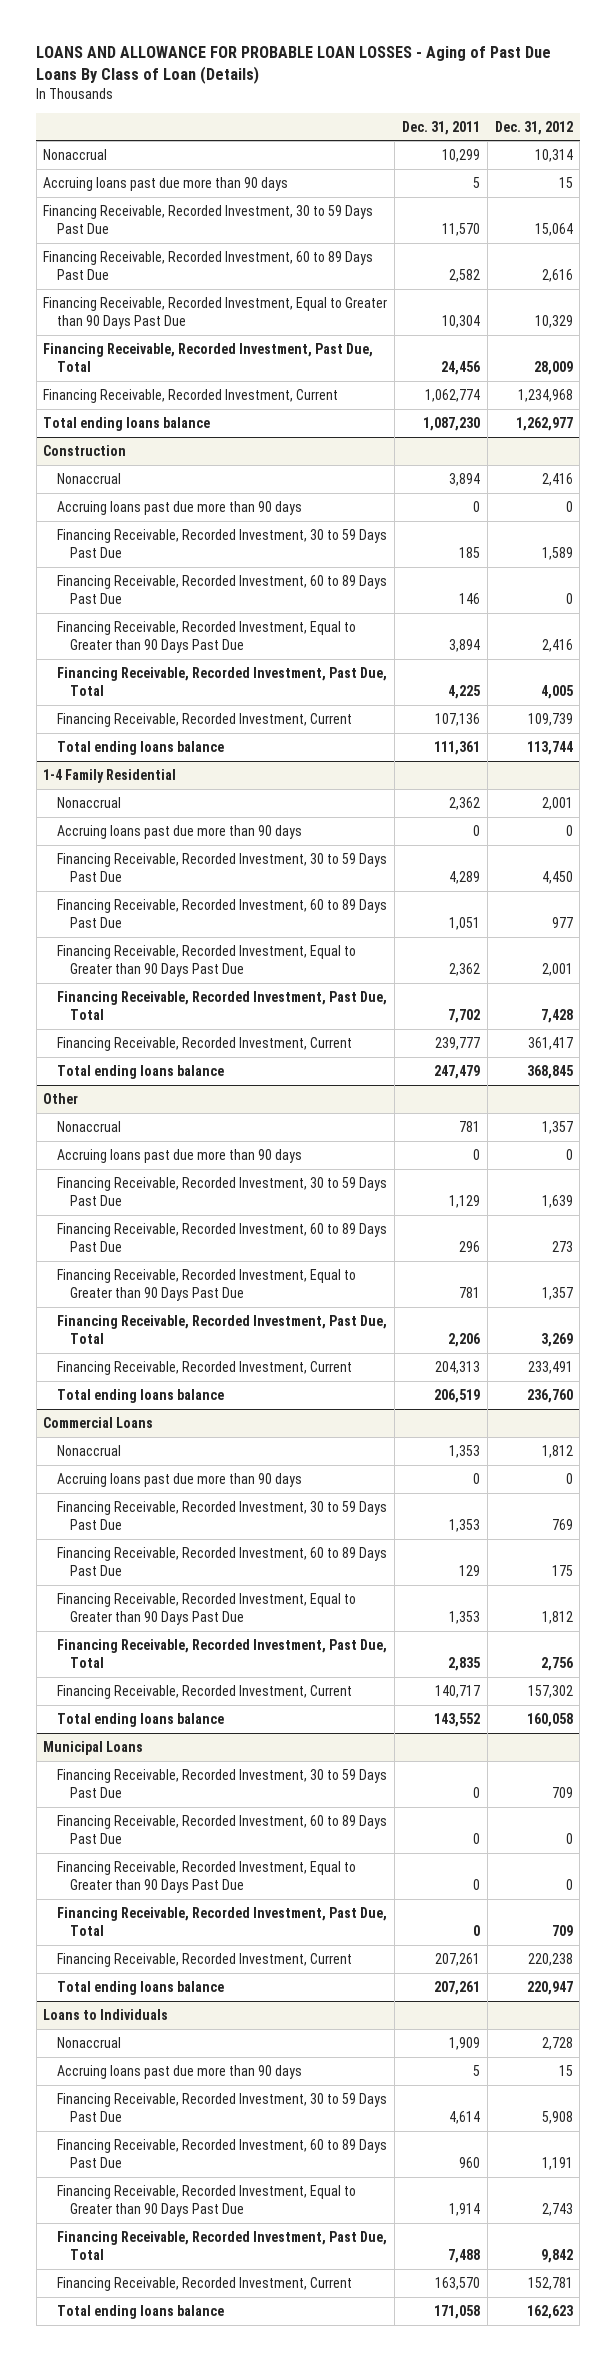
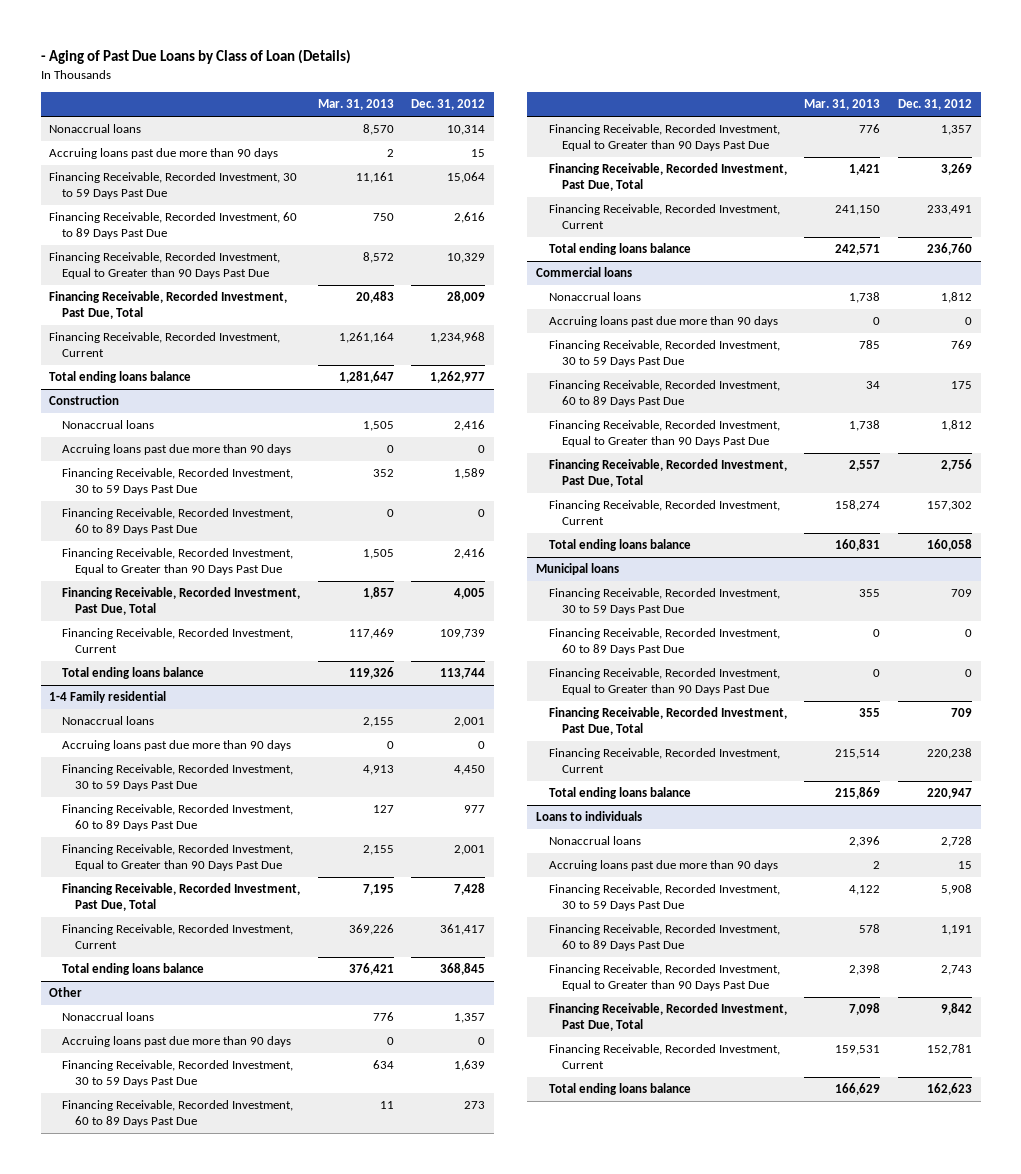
[36,45,552,84] LOANS AND ALLOWANCE FOR PROBABLE LOAN LOSSES - Aging of Past Due Loans By Class of Loan (Details) -> [40,49,351,65] - Aging of Past Due Loans by Class of Loan (Details)
[402,120,481,135] Dec. 31, 2011 -> none
none -> [317,99,394,111] Mar. 31, 2013
[43,148,108,160] Nonaccrual -> [49,124,142,134] Nonaccrual loans
[56,472,121,484] Nonaccrual -> [62,420,155,430] Nonaccrual loans
[43,768,177,783] 1-4 Family Residential -> [49,691,167,704] 1-4 Family residential
[56,796,121,808] Nonaccrual -> [62,716,155,726] Nonaccrual loans
[56,1120,121,1132] Nonaccrual -> [62,1012,155,1022] Nonaccrual loans
[43,1416,154,1428] Commercial Loans -> [535,267,632,278] Commercial loans
[56,1444,121,1456] Nonaccrual -> [548,292,641,302] Nonaccrual loans
[43,1740,144,1755] Municipal Loans -> [535,563,619,576] Municipal loans
[43,2008,169,2020] Loans to Individuals -> [535,811,642,822] Loans to individuals
[56,2036,121,2048] Nonaccrual -> [548,836,641,846] Nonaccrual loans

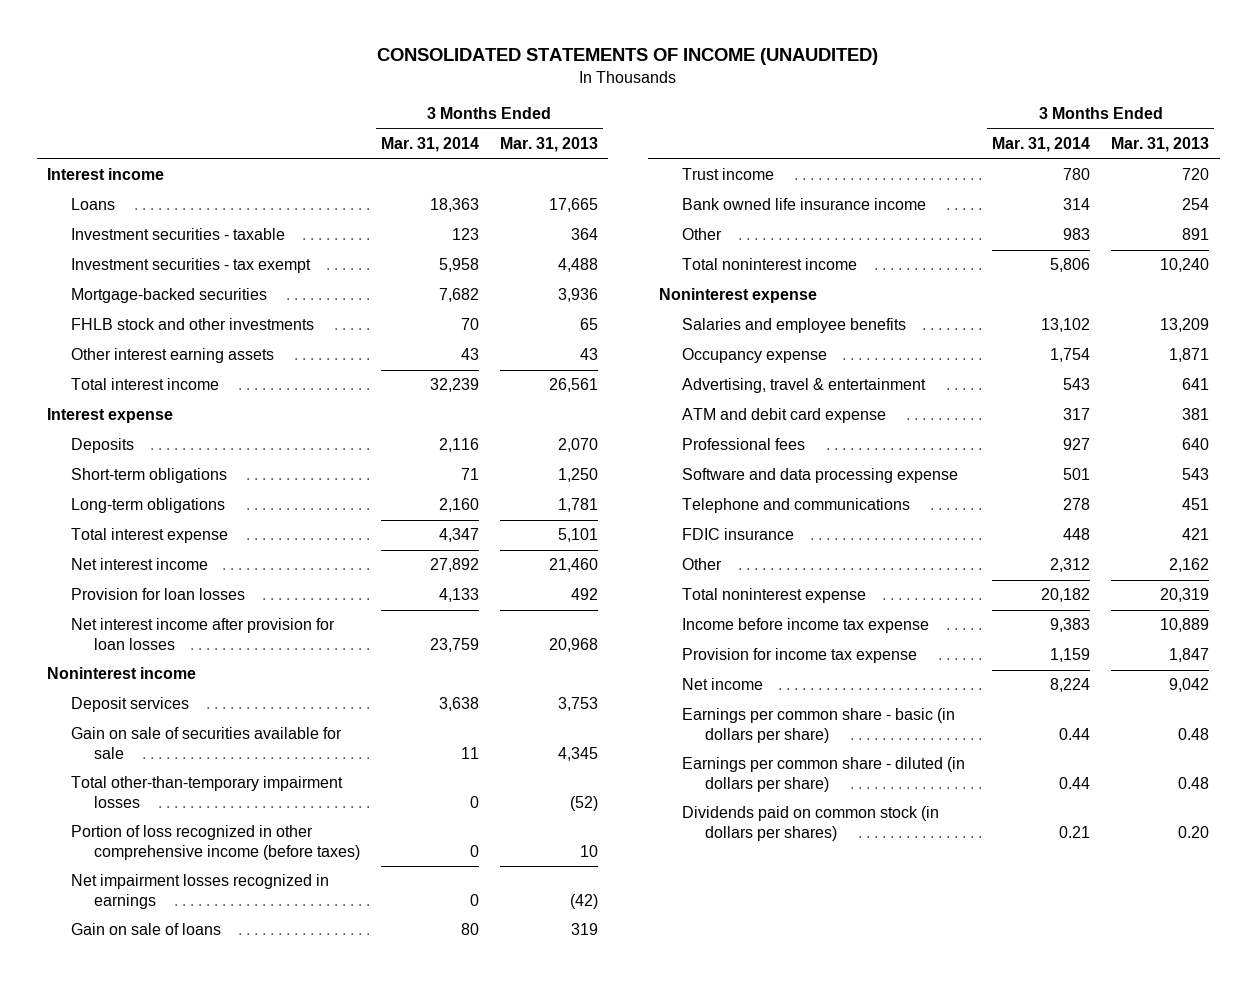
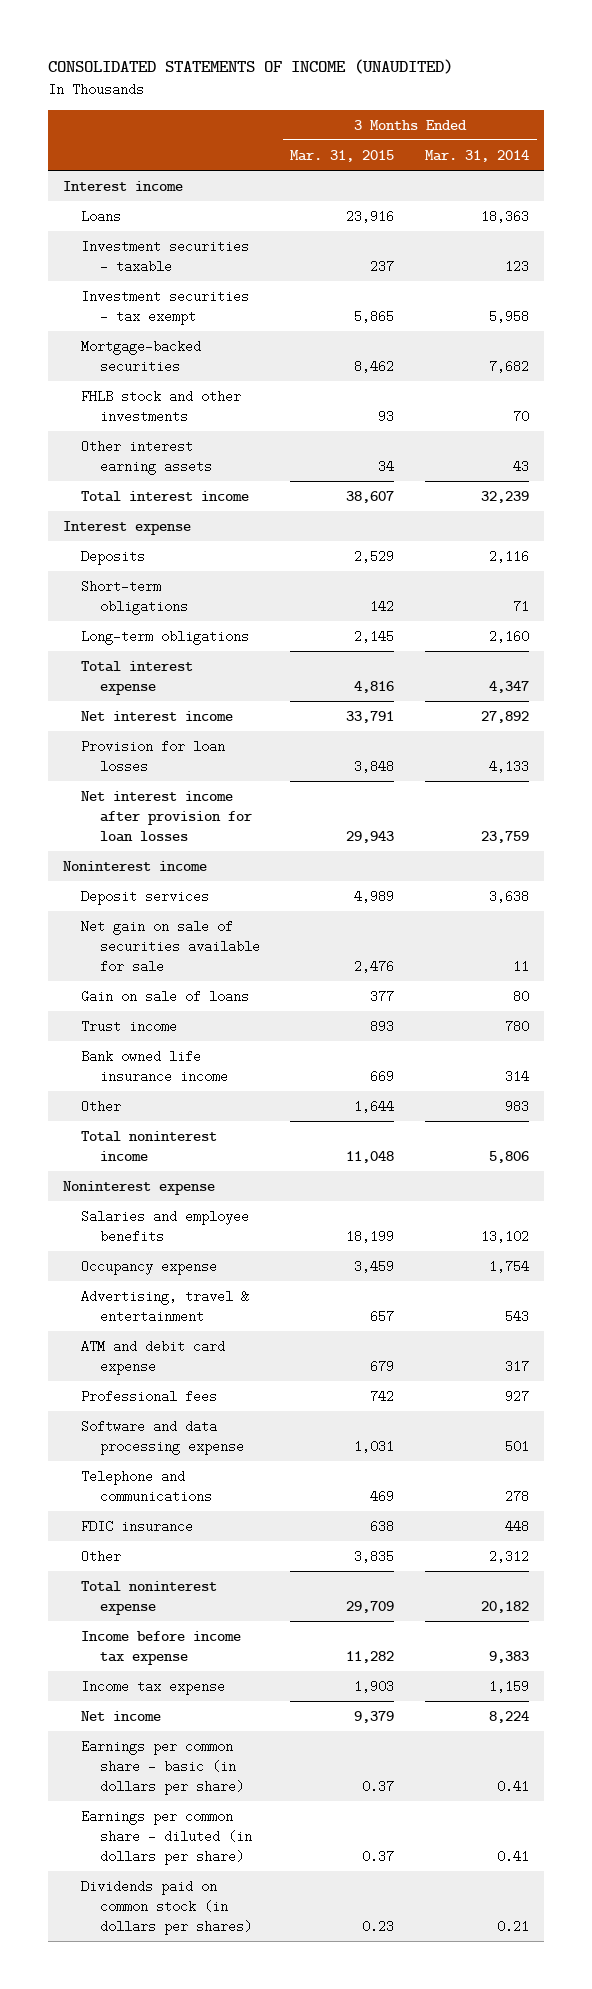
[499,137,598,153] Mar. 31, 2013 -> none
none -> [290,149,395,162] Mar. 31, 2015
[70,776,343,808] Total other-than-temporary impairment losses -> none
[70,825,361,860] Portion of loss recognized in other comprehensive income (before taxes) -> none
[70,874,329,909] Net impairment losses recognized in earnings -> none
[70,727,342,759] Gain on sale of securities available for sale -> [81,920,260,973] Net gain on sale of securities available for sale
[681,648,917,664] Provision for income tax expense -> [81,1680,226,1696] Income tax expense
[1059,727,1091,740] 0.44 -> [497,1779,530,1793] 0.41
[1059,776,1091,789] 0.44 -> [497,1849,530,1863] 0.41

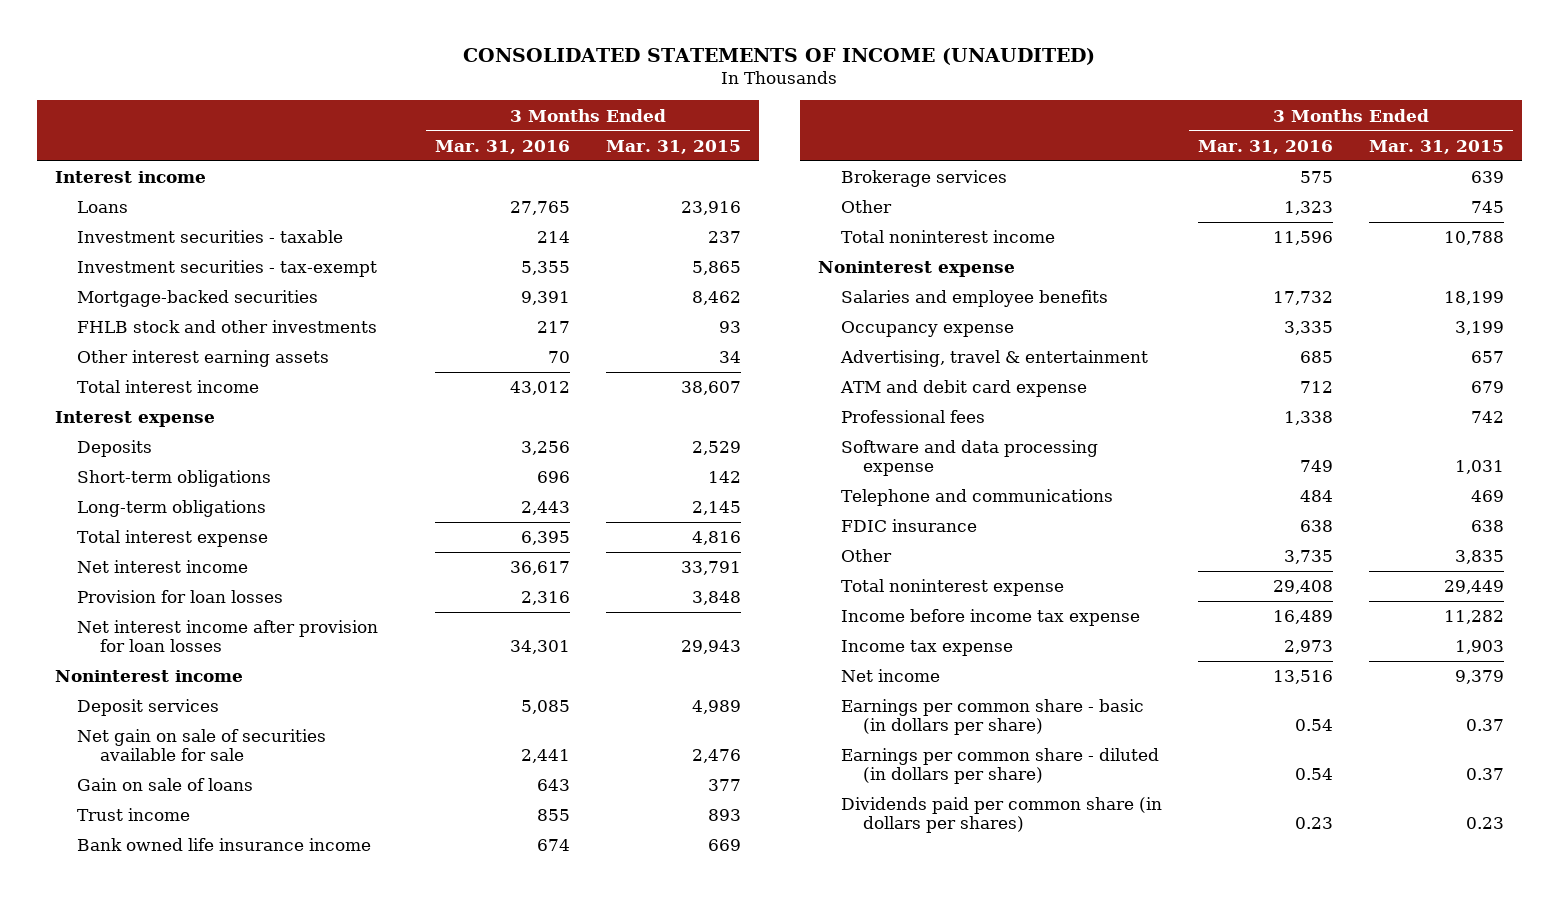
[425,149,530,162] Mar. 31, 2014 -> none
none -> [434,139,570,154] Mar. 31, 2016
[81,290,250,325] Investment securities - tax exempt -> [77,260,378,278] Investment securities - tax-exempt
none -> [840,170,1007,188] Brokerage services
[354,1100,395,1114] 1,644 -> [1471,201,1505,214] 745
[346,1150,395,1163] 11,048 -> [1444,231,1505,246] 10,788
[354,1260,395,1274] 3,459 -> [1455,321,1505,336] 3,199
[346,1600,395,1613] 29,709 -> [1444,580,1505,595] 29,449
[81,1880,252,1935] Dividends paid on common stock (in dollars per shares) -> [840,797,1162,834] Dividends paid per common share (in dollars per shares)

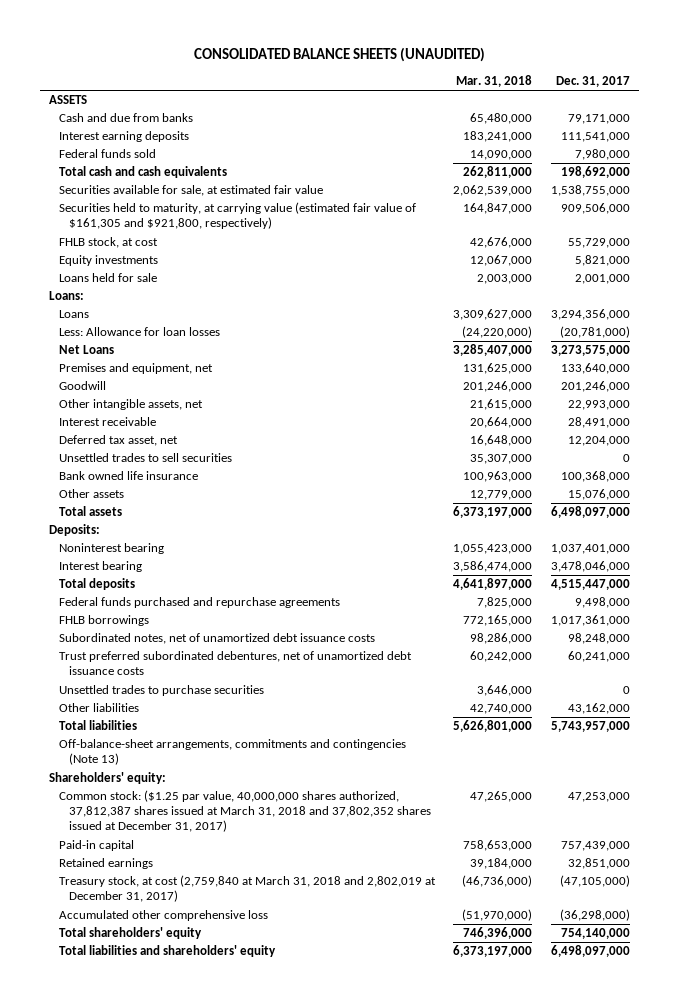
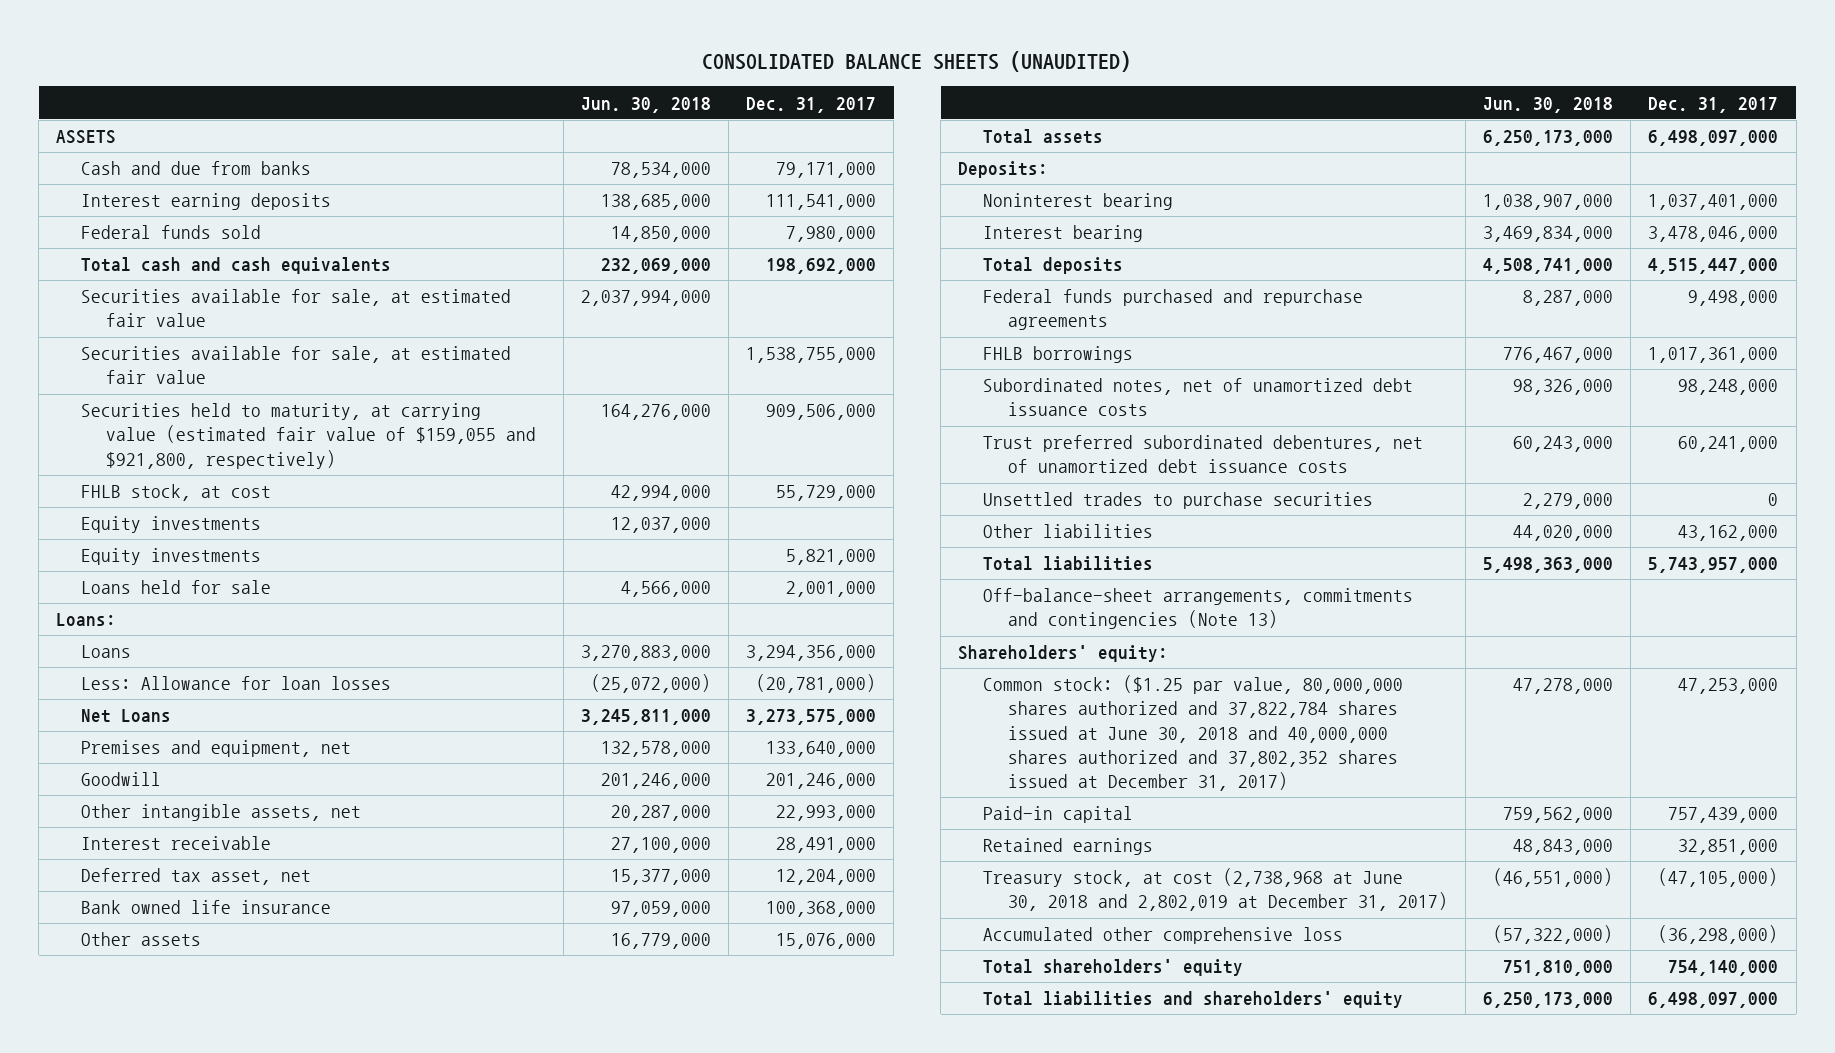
[456,74,533,87] Mar. 31, 2018 -> none
none -> [581,96,712,113] Jun. 30, 2018
none -> [81,289,512,328] Securities available for sale, at estimated fair value
[58,202,416,230] Securities held to maturity, at carrying value (estimated fair value of $161,305 and $921,800, respectively) -> [81,403,537,469] Securities held to maturity, at carrying value (estimated fair value of $159,055 and $921,800, respectively)
none -> [81,516,262,534] Equity investments
[58,453,232,463] Unsettled trades to sell securities -> none
[58,790,431,833] Common stock: ($1.25 par value, 40,000,000 shares authorized, 37,812,387 shares issued at March 31, 2018 and 37,802,352 shares issued at December 31, 2017) -> [983,675,1404,792] Common stock: ($1.25 par value, 80,000,000 shares authorized and 37,822,784 shares issued at June 30, 2018 and 40,000,000 shares authorized and 37,802,352 shares issued at December 31, 2017)
[58,875,436,903] Treasury stock, at cost (2,759,840 at March 31, 2018 and 2,802,019 at December 31, 2017) -> [983,868,1449,912] Treasury stock, at cost (2,738,968 at June 30, 2018 and 2,802,019 at December 31, 2017)

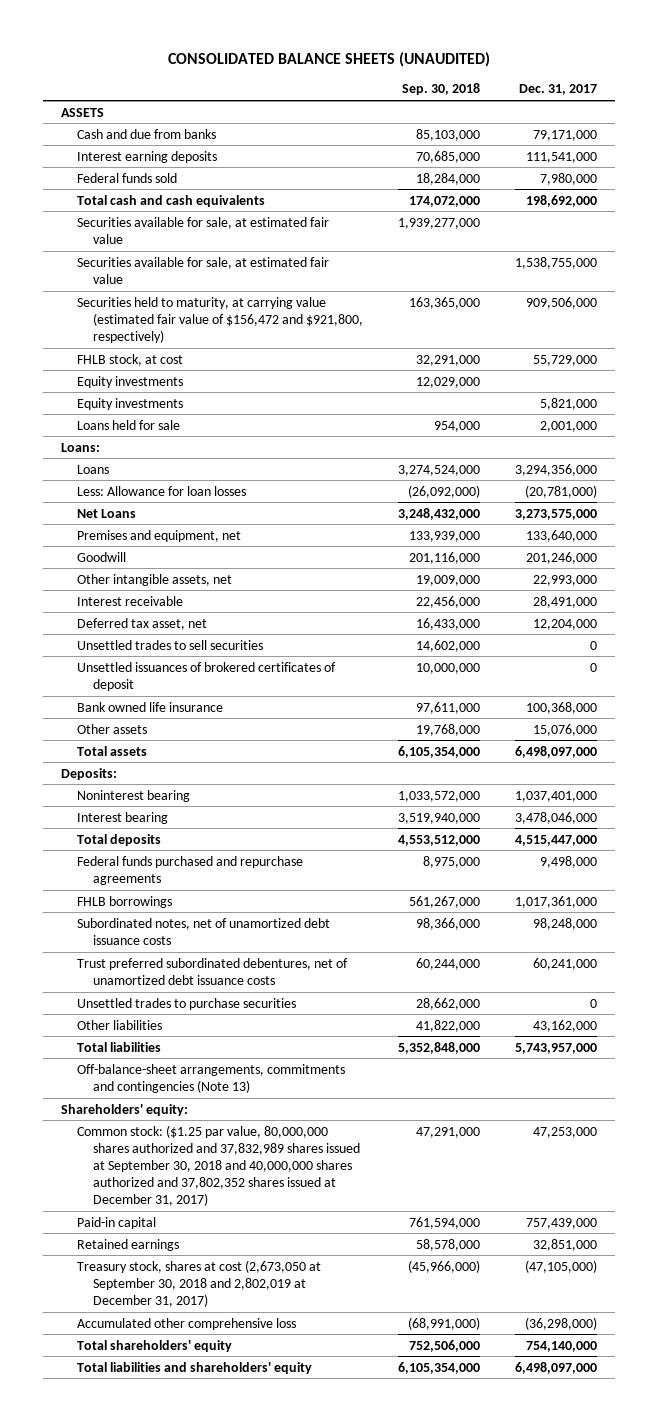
[581,96,712,113] Jun. 30, 2018 -> none
none -> [402,83,481,96] Sep. 30, 2018
[81,403,537,469] Securities held to maturity, at carrying value (estimated fair value of $159,055 and $921,800, respectively) -> [76,296,363,343] Securities held to maturity, at carrying value (estimated fair value of $156,472 and $921,800, respectively)
none -> [76,639,263,650] Unsettled trades to sell securities
none -> [76,661,336,691] Unsettled issuances of brokered certificates of deposit
[983,675,1404,792] Common stock: ($1.25 par value, 80,000,000 shares authorized and 37,822,784 shares issued at June 30, 2018 and 40,000,000 shares authorized and 37,802,352 shares issued at December 31, 2017) -> [76,1124,360,1207] Common stock: ($1.25 par value, 80,000,000 shares authorized and 37,832,989 shares issued at September 30, 2018 and 40,000,000 shares authorized and 37,802,352 shares issued at December 31, 2017)
[983,868,1449,912] Treasury stock, at cost (2,738,968 at June 30, 2018 and 2,802,019 at December 31, 2017) -> [76,1259,321,1307] Treasury stock, shares at cost (2,673,050 at September 30, 2018 and 2,802,019 at December 31, 2017)

